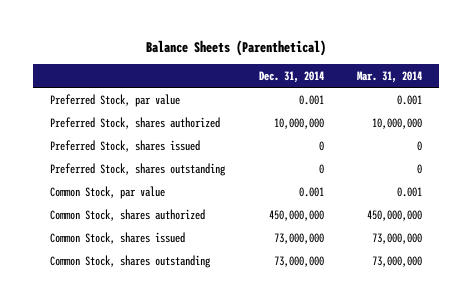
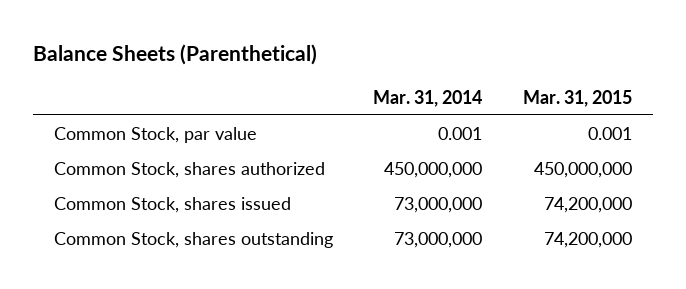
[258,71,324,84] Dec. 31, 2014 -> none
none -> [523,89,633,107] Mar. 31, 2015
[49,93,180,107] Preferred Stock, par value -> none
[49,116,220,129] Preferred Stock, shares authorized -> none
[49,139,200,152] Preferred Stock, shares issued -> none
[49,162,226,176] Preferred Stock, shares outstanding -> none

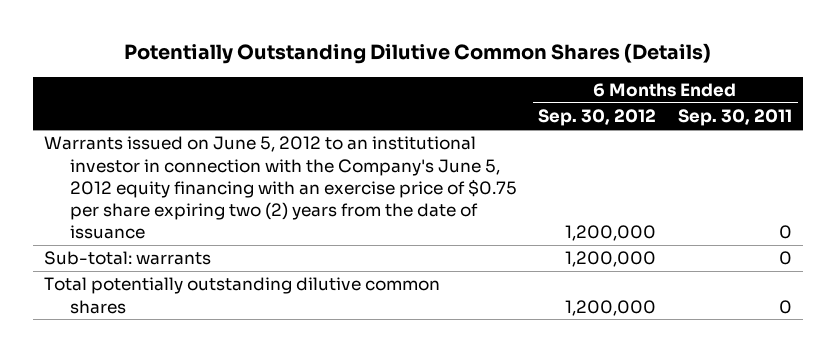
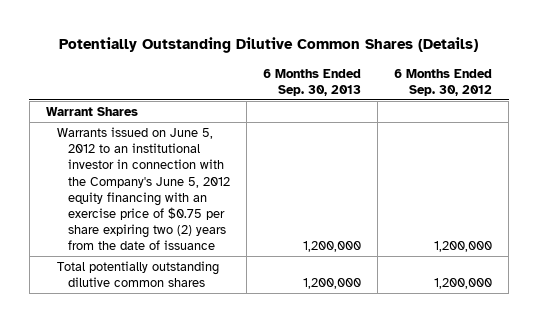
[678,109,793,127] Sep. 30, 2011 -> none
none -> [262,68,361,96] 6 Months Ended Sep. 30, 2013
none -> [45,107,138,117] Warrant Shares
[43,251,211,266] Sub-total: warrants -> none

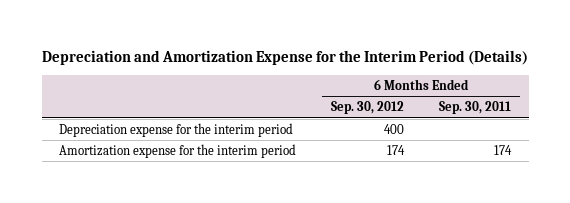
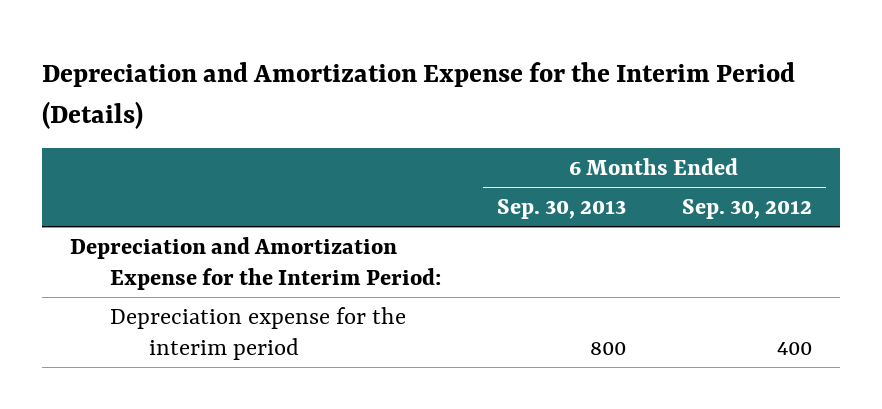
[439,101,512,115] Sep. 30, 2011 -> none
none -> [496,199,626,220] Sep. 30, 2013
none -> [70,236,441,291] Depreciation and Amortization Expense for the Interim Period:
[59,144,297,159] Amortization expense for the interim period -> none

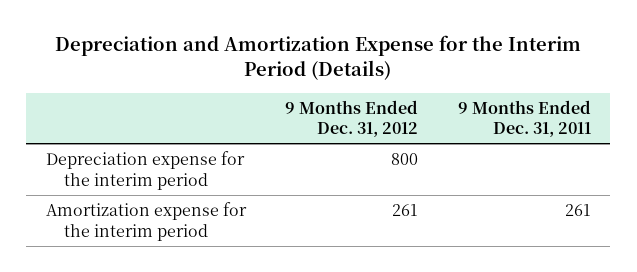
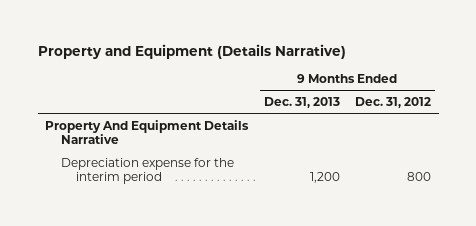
[55,35,582,81] Depreciation and Amortization Expense for the Interim Period (Details) -> [37,43,346,59] Property and Equipment (Details Narrative)
[457,99,591,138] 9 Months Ended Dec. 31, 2011 -> none
none -> [263,97,340,109] Dec. 31, 2013
none -> [45,119,250,145] Property And Equipment Details Narrative
[46,201,248,241] Amortization expense for the interim period -> none

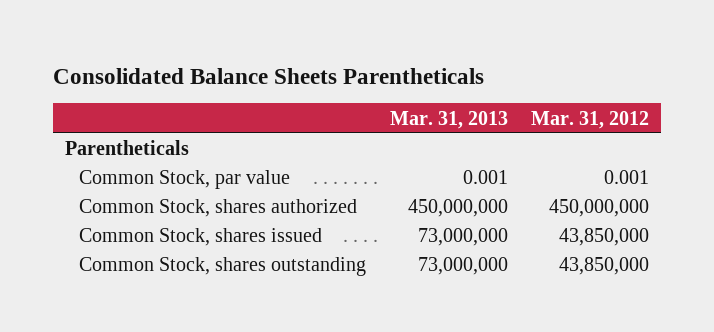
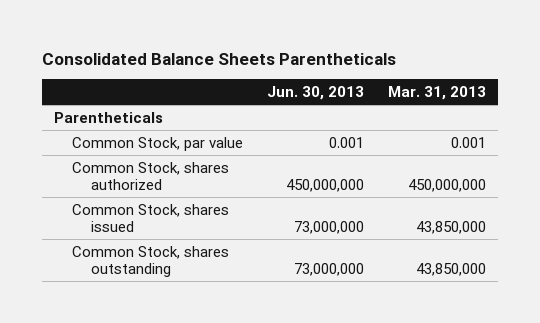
[531,110,650,129] Mar. 31, 2012 -> none
none -> [267,86,365,101] Jun. 30, 2013
[417,228,508,247] 73,000,000 -> [416,220,487,234] 43,850,000
[417,257,508,276] 73,000,000 -> [416,262,487,276] 43,850,000

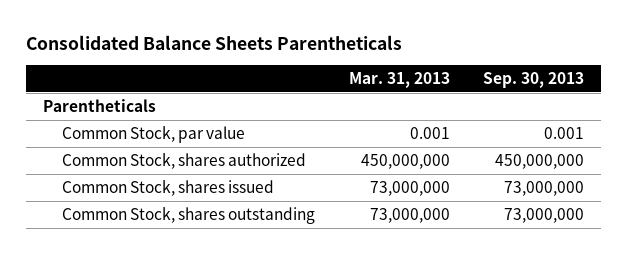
[267,86,365,101] Jun. 30, 2013 -> none
none -> [483,71,585,88] Sep. 30, 2013
[416,220,487,234] 43,850,000 -> [369,180,450,196] 73,000,000
[416,262,487,276] 43,850,000 -> [369,207,450,223] 73,000,000

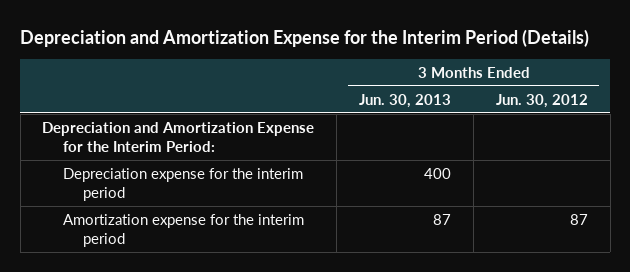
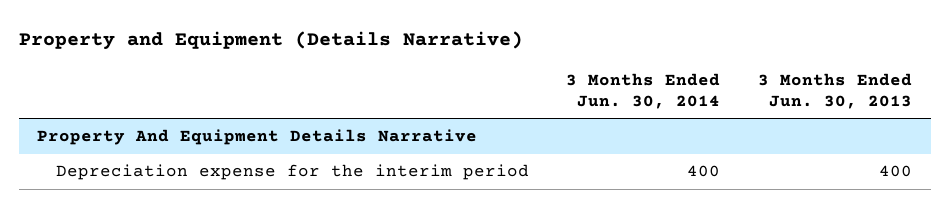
[20,28,590,47] Depreciation and Amortization Expense for the Interim Period (Details) -> [18,31,523,51] Property and Equipment (Details Narrative)
[496,93,589,108] Jun. 30, 2012 -> none
none -> [566,73,721,110] 3 Months Ended Jun. 30, 2014
[42,121,315,152] Depreciation and Amortization Expense for the Interim Period: -> none
none -> [37,129,478,146] Property And Equipment Details Narrative
[62,213,304,247] Amortization expense for the interim period -> none

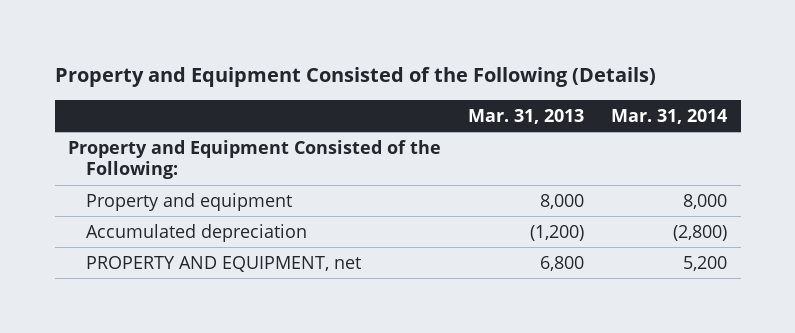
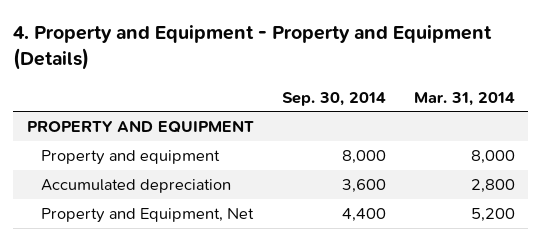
[54,67,656,88] Property and Equipment Consisted of the Following (Details) -> [13,25,493,71] 4. Property and Equipment - Property and Equipment (Details)
[468,108,585,124] Mar. 31, 2013 -> none
none -> [281,91,386,106] Sep. 30, 2014
[68,139,442,180] Property and Equipment Consisted of the Following: -> none
none -> [27,120,255,134] PROPERTY AND EQUIPMENT
[673,224,728,241] (2,800) -> [470,179,515,194] 2,800
[85,255,361,272] PROPERTY AND EQUIPMENT, net -> [40,208,254,224] Property and Equipment, Net

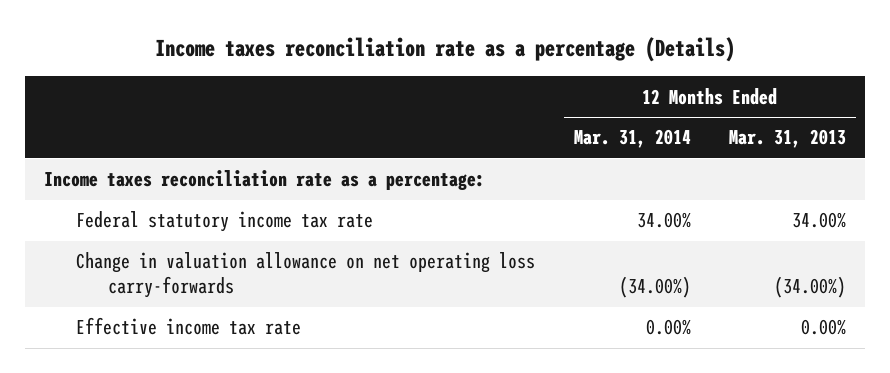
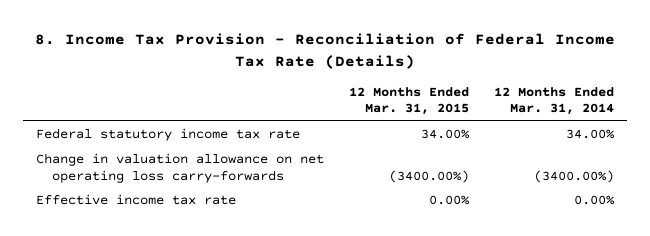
[155,37,736,63] Income taxes reconciliation rate as a percentage (Details) -> [34,33,615,69] 8. Income Tax Provision - Reconciliation of Federal Income Tax Rate (Details)
[729,129,847,149] Mar. 31, 2013 -> none
none -> [348,86,469,116] 12 Months Ended Mar. 31, 2015
[44,170,486,191] Income taxes reconciliation rate as a percentage: -> none
[618,276,691,299] (34.00%) -> [534,169,615,183] (3400.00%)

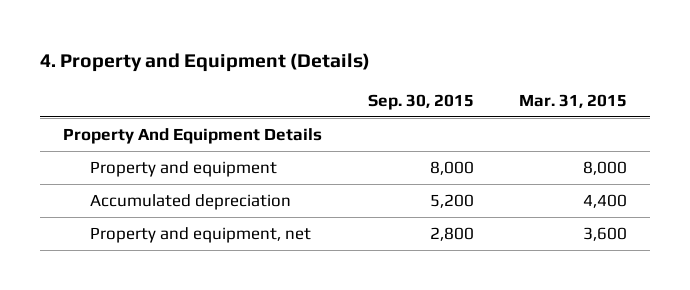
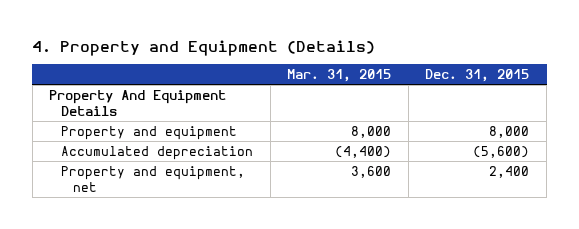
[367,93,474,110] Sep. 30, 2015 -> none
none -> [425,69,530,83] Dec. 31, 2015
[583,194,628,209] 4,400 -> [335,145,392,158] (4,400)

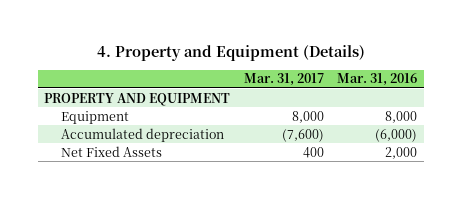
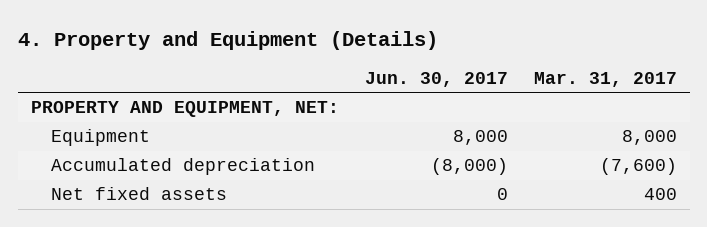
[337,73,418,87] Mar. 31, 2016 -> none
none -> [364,71,508,87] Jun. 30, 2017
[44,92,231,106] PROPERTY AND EQUIPMENT -> [30,101,339,118] PROPERTY AND EQUIPMENT, NET:
[60,145,162,157] Net Fixed Assets -> [51,187,228,201] Net fixed assets

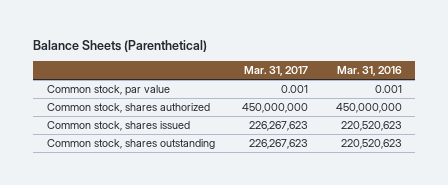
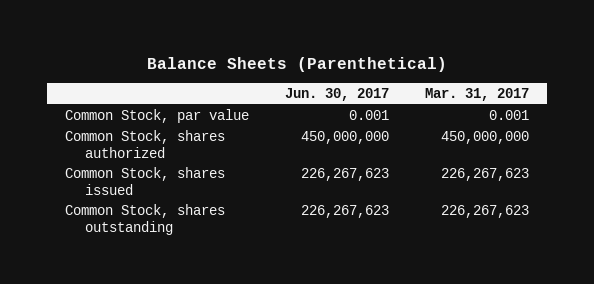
[336,66,402,77] Mar. 31, 2016 -> none
none -> [285,88,390,102] Jun. 30, 2017
[46,85,170,97] Common stock, par value -> [65,108,250,123] Common Stock, par value
[46,103,210,114] Common stock, shares authorized -> [65,129,226,158] Common Stock, shares authorized
[46,121,190,132] Common stock, shares issued -> [65,166,226,195] Common Stock, shares issued
[46,139,215,150] Common stock, shares outstanding -> [65,203,226,235] Common Stock, shares outstanding

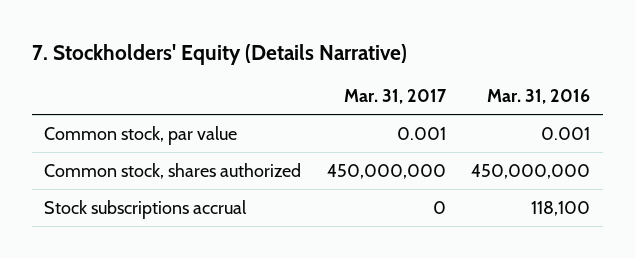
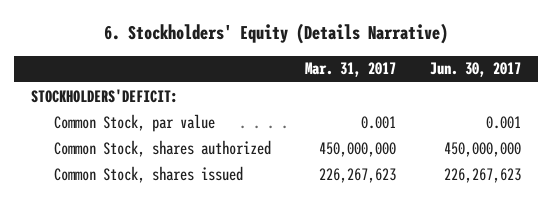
[31,43,407,65] 7. Stockholders' Equity (Details Narrative) -> [104,23,449,45] 6. Stockholders' Equity (Details Narrative)
[487,89,591,105] Mar. 31, 2016 -> none
none -> [430,62,522,78] Jun. 30, 2017
[44,199,248,219] Stock subscriptions accrual -> none
none -> [31,88,179,103] STOCKHOLDERS'DEFICIT:
[44,125,238,145] Common stock, par value -> [54,113,216,132] Common Stock, par value
[44,162,302,179] Common stock, shares authorized -> [54,139,272,157] Common Stock, shares authorized
none -> [54,165,244,183] Common Stock, shares issued

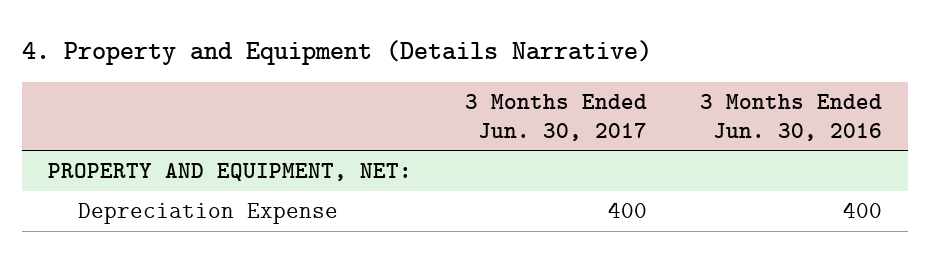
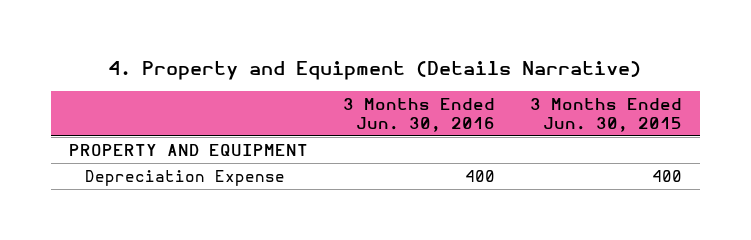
[464,94,647,141] 3 Months Ended Jun. 30, 2017 -> none
none -> [530,97,683,132] 3 Months Ended Jun. 30, 2015
[48,163,413,182] PROPERTY AND EQUIPMENT, NET: -> [68,143,308,156] PROPERTY AND EQUIPMENT

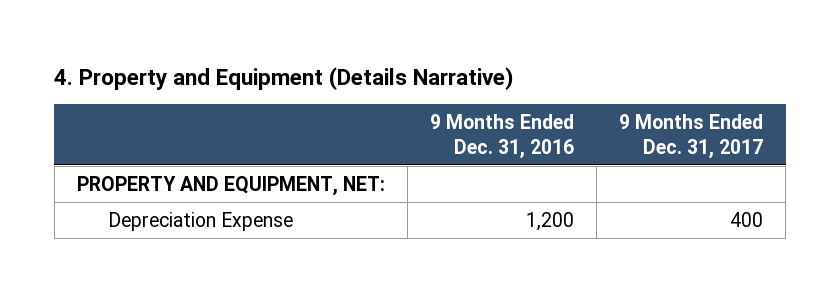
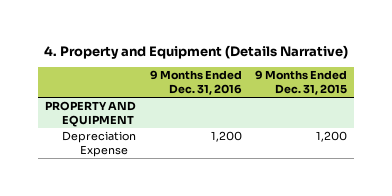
[619,113,764,159] 9 Months Ended Dec. 31, 2017 -> none
none -> [255,70,348,95] 9 Months Ended Dec. 31, 2015
[76,175,385,196] PROPERTY AND EQUIPMENT, NET: -> [44,101,136,128] PROPERTY AND EQUIPMENT

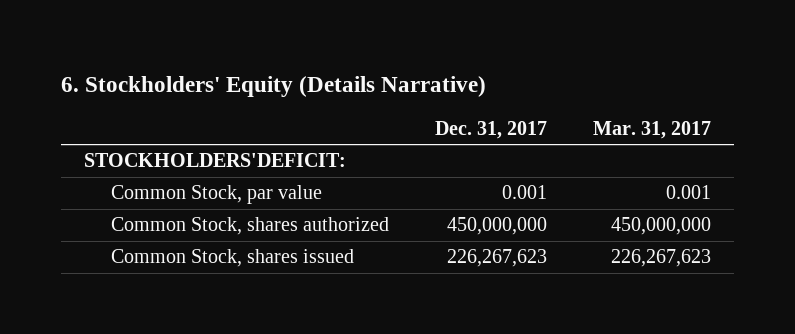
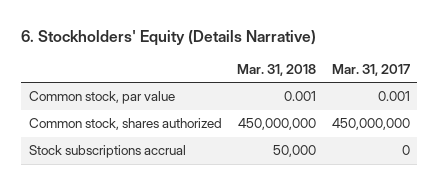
[435,121,548,140] Dec. 31, 2017 -> none
none -> [237,63,317,76] Mar. 31, 2018
[84,153,347,168] STOCKHOLDERS'DEFICIT: -> none
[111,249,355,268] Common Stock, shares issued -> none
[111,185,323,205] Common Stock, par value -> [28,91,175,105] Common stock, par value
[111,217,390,236] Common Stock, shares authorized -> [28,118,222,131] Common stock, shares authorized
none -> [28,145,186,159] Stock subscriptions accrual

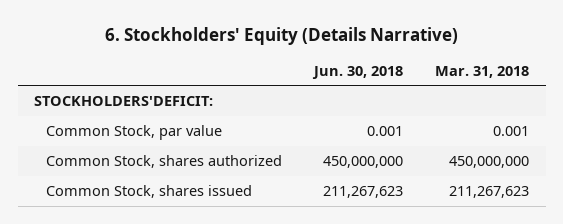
[331,63,410,76] Mar. 31, 2017 -> none
none -> [312,65,404,79] Jun. 30, 2018
[28,145,186,159] Stock subscriptions accrual -> none
none -> [34,96,214,107] STOCKHOLDERS'DEFICIT:
[28,91,175,105] Common stock, par value -> [45,125,222,141] Common Stock, par value
[28,118,222,131] Common stock, shares authorized -> [45,155,282,169] Common Stock, shares authorized
none -> [45,185,252,199] Common Stock, shares issued

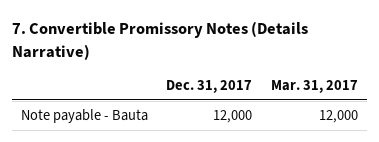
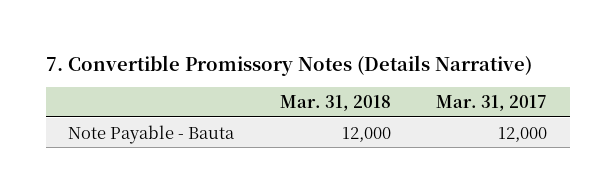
[166,80,253,94] Dec. 31, 2017 -> none
none -> [279,94,391,111] Mar. 31, 2018
[21,109,149,124] Note payable - Bauta -> [68,124,236,144] Note Payable - Bauta

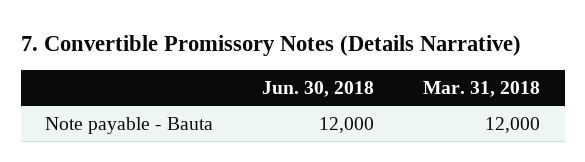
[436,94,548,111] Mar. 31, 2017 -> none
none -> [262,81,375,98] Jun. 30, 2018
[68,124,236,144] Note Payable - Bauta -> [45,116,214,134] Note payable - Bauta

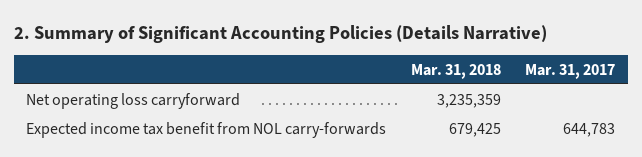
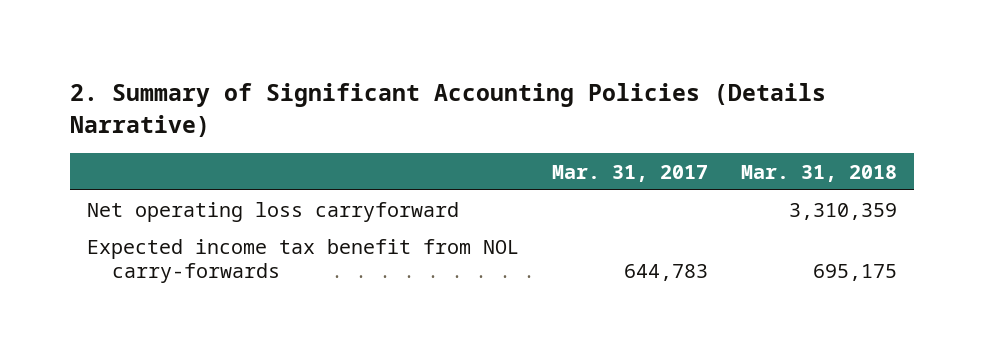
[436,93,501,108] 3,235,359 -> [789,202,898,220] 3,310,359
[448,122,501,137] 679,425 -> [813,264,898,282] 695,175

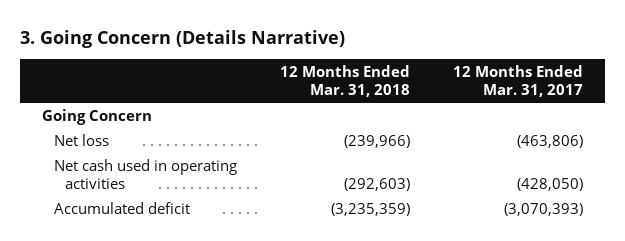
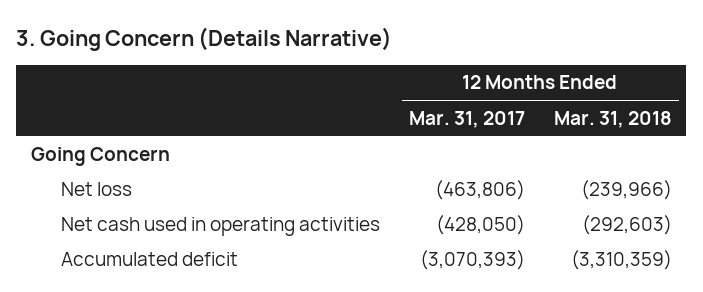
[330,203,410,217] (3,235,359) -> [570,249,672,270] (3,310,359)

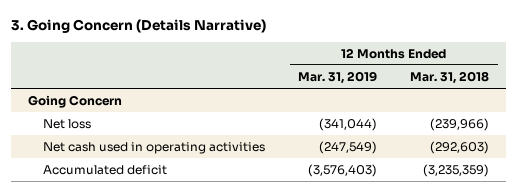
[408,110,525,128] Mar. 31, 2017 -> none
none -> [297,70,377,84] Mar. 31, 2019
[570,249,672,270] (3,310,359) -> [423,163,490,177] (3,235,359)

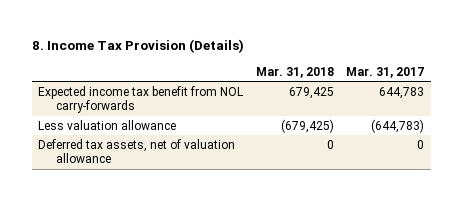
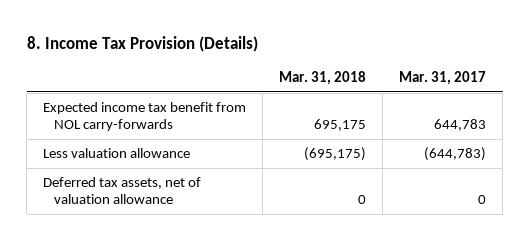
[288,86,334,99] 679,425 -> [314,119,367,132] 695,175
[280,118,334,133] (679,425) -> [304,147,367,162] (695,175)

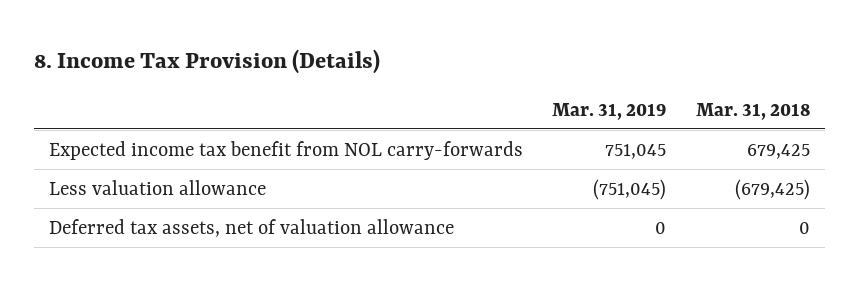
[399,71,487,86] Mar. 31, 2017 -> none
none -> [552,102,667,120] Mar. 31, 2019
[314,119,367,132] 695,175 -> [747,143,811,159] 679,425
[304,147,367,162] (695,175) -> [735,178,811,200] (679,425)

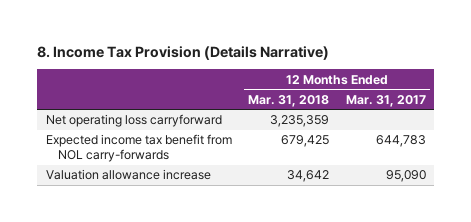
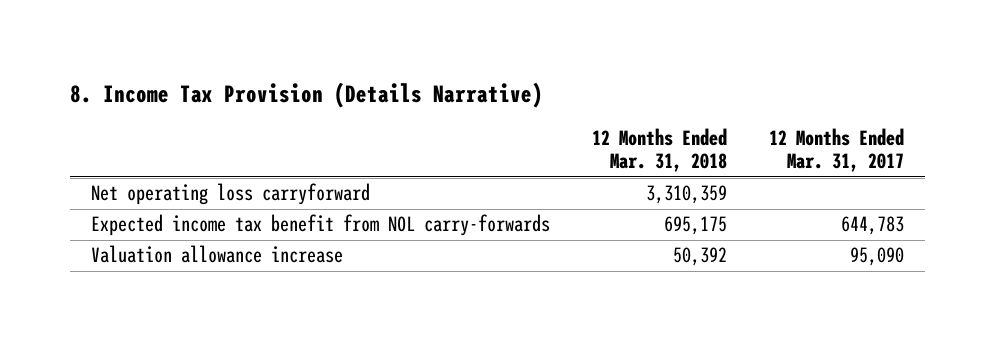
[270,115,330,128] 3,235,359 -> [646,185,728,205] 3,310,359
[281,135,330,148] 679,425 -> [664,216,728,236] 695,175
[287,170,330,183] 34,642 -> [673,247,728,267] 50,392

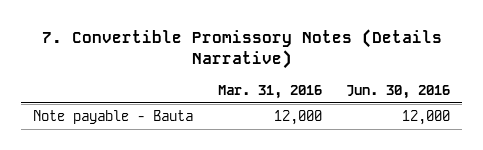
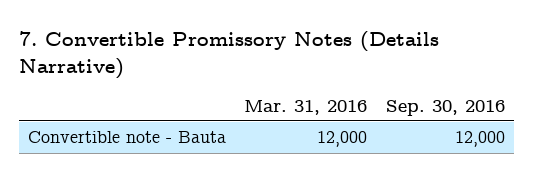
[345,84,450,99] Jun. 30, 2016 -> none
none -> [385,99,505,116] Sep. 30, 2016
[33,110,194,125] Note payable - Bauta -> [28,131,227,144] Convertible note - Bauta

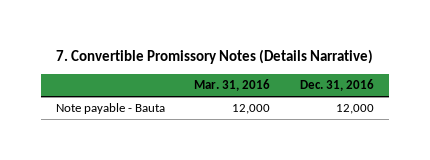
[385,99,505,116] Sep. 30, 2016 -> none
none -> [300,79,375,92] Dec. 31, 2016
[28,131,227,144] Convertible note - Bauta -> [55,103,165,115] Note payable - Bauta

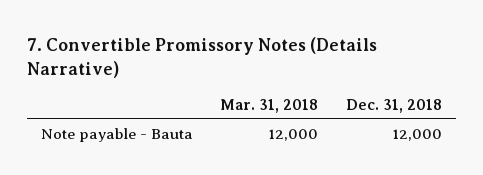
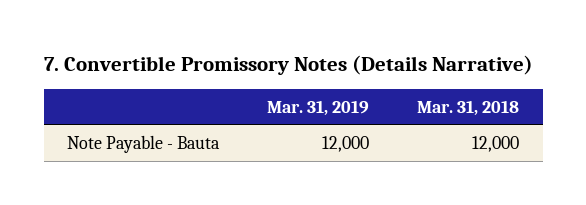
[345,98,442,113] Dec. 31, 2018 -> none
none -> [267,99,370,116] Mar. 31, 2019
[41,128,194,143] Note payable - Bauta -> [67,134,221,153] Note Payable - Bauta

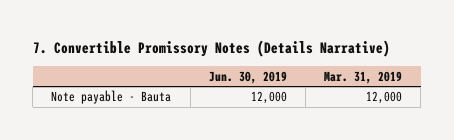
[416,99,519,116] Mar. 31, 2018 -> none
none -> [208,70,287,84] Jun. 30, 2019
[67,134,221,153] Note Payable - Bauta -> [51,90,172,105] Note payable - Bauta

